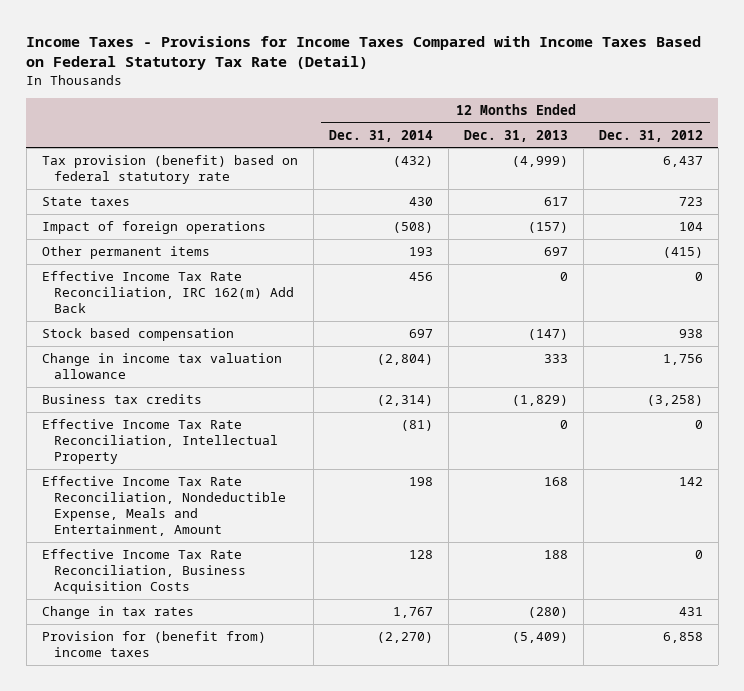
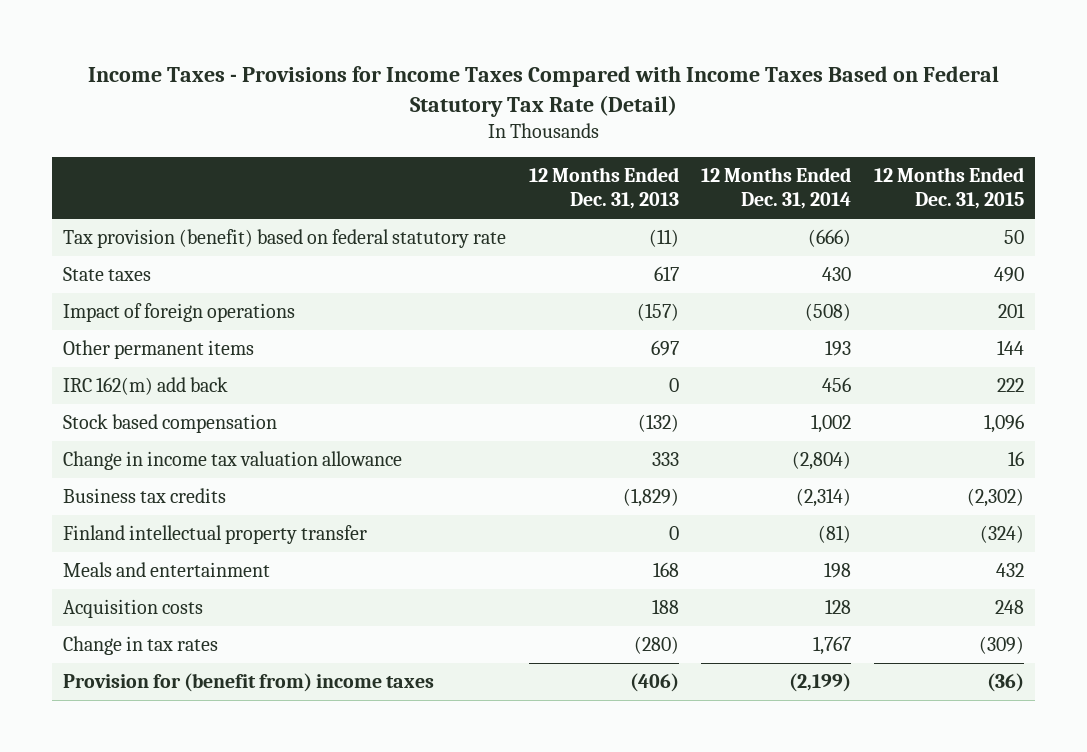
[598,129,703,142] Dec. 31, 2012 -> none
none -> [874,167,1025,210] 12 Months Ended Dec. 31, 2015
[392,156,433,168] (432) -> [808,229,852,248] (666)
[511,156,568,168] (4,999) -> [648,229,679,248] (11)
[41,271,295,314] Effective Income Tax Rate Reconciliation, IRC 162(m) Add Back -> [63,377,229,396] IRC 162(m) add back
[408,329,433,339] 697 -> [811,414,852,434] 1,002
[527,329,568,341] (147) -> [637,414,679,433] (132)
[41,419,279,465] Effective Income Tax Rate Reconciliation, Intellectual Property -> [63,525,368,545] Finland intellectual property transfer
[41,476,287,537] Effective Income Tax Rate Reconciliation, Nondeductible Expense, Meals and Entertainment, Amount -> [63,562,271,578] Meals and entertainment
[41,549,247,595] Effective Income Tax Rate Reconciliation, Business Acquisition Costs -> [63,599,204,619] Acquisition costs
[376,632,433,644] (2,270) -> [789,673,852,693] (2,199)
[511,632,568,644] (5,409) -> [629,673,679,693] (406)

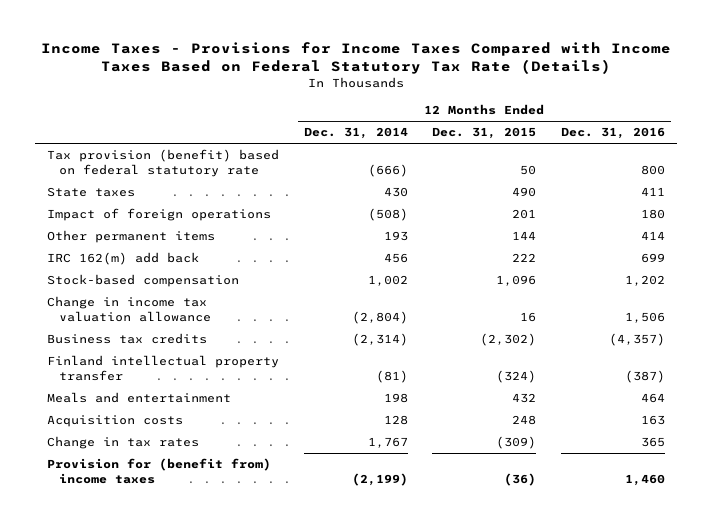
[87,66,999,118] Income Taxes - Provisions for Income Taxes Compared with Income Taxes Based on Federal Statutory Tax Rate (Detail) -> [40,42,671,75] Income Taxes - Provisions for Income Taxes Compared with Income Taxes Based on Federal Statutory Tax Rate (Details)
[528,167,679,210] 12 Months Ended Dec. 31, 2013 -> none
none -> [560,127,665,140] Dec. 31, 2016
[63,414,278,434] Stock based compensation -> [47,274,240,288] Stock-based compensation

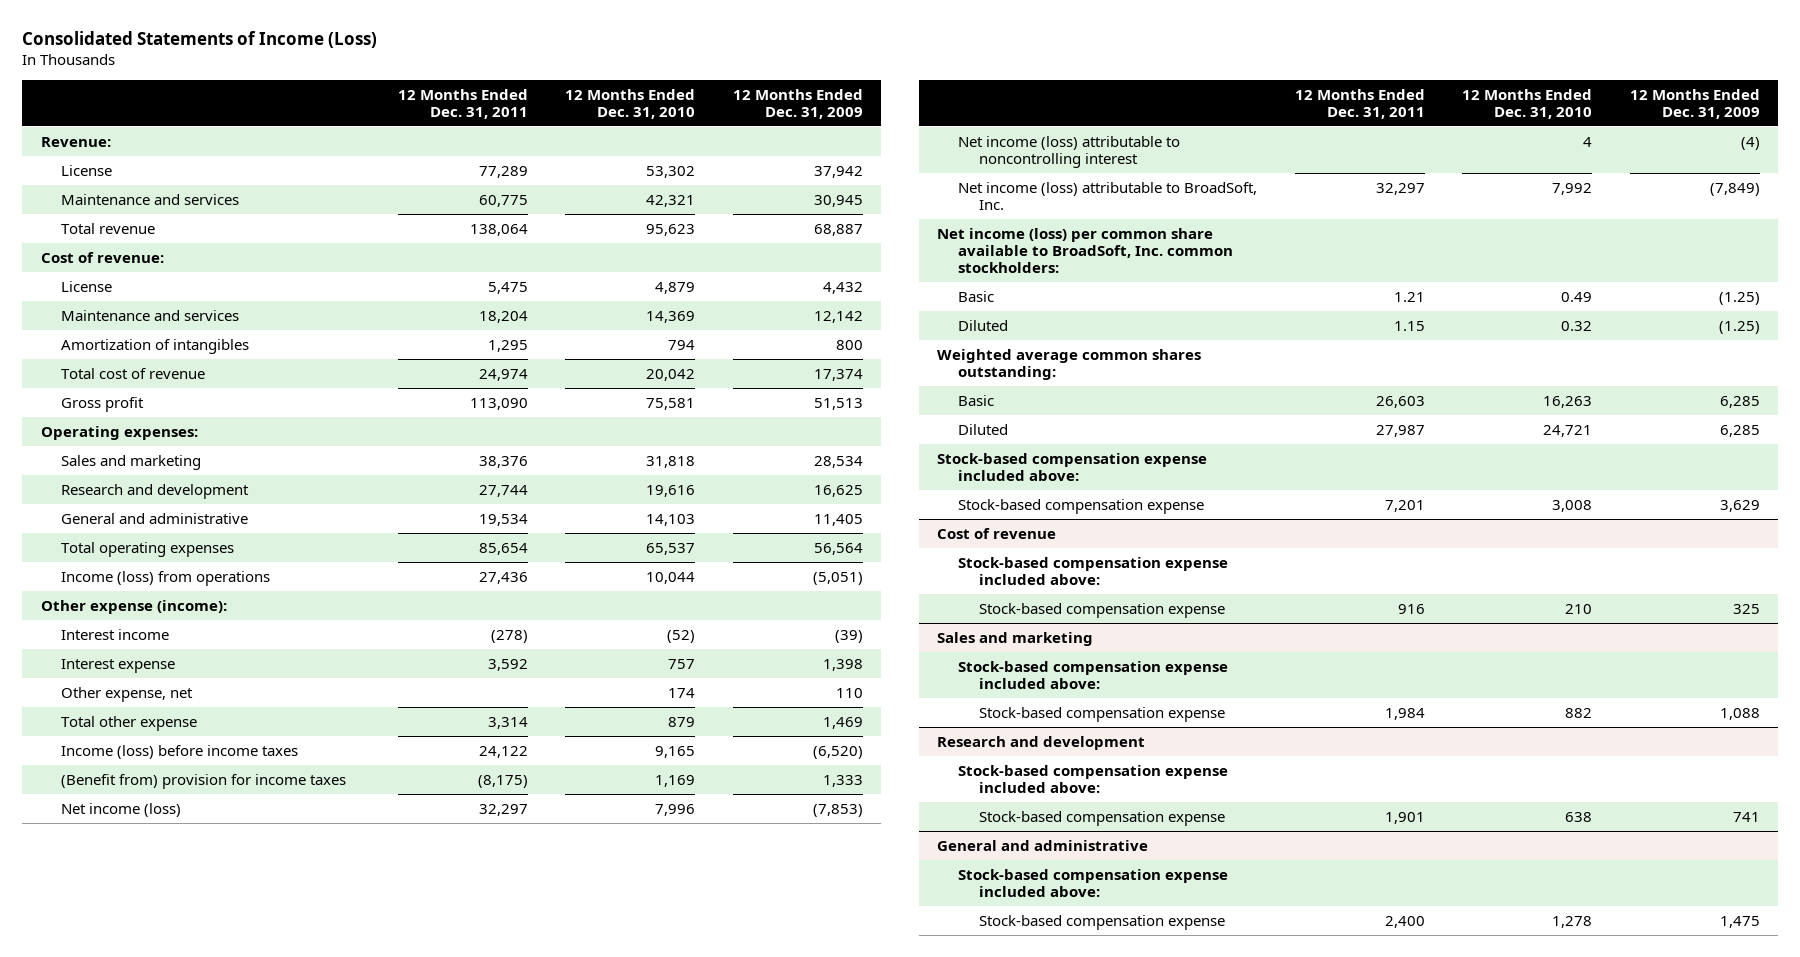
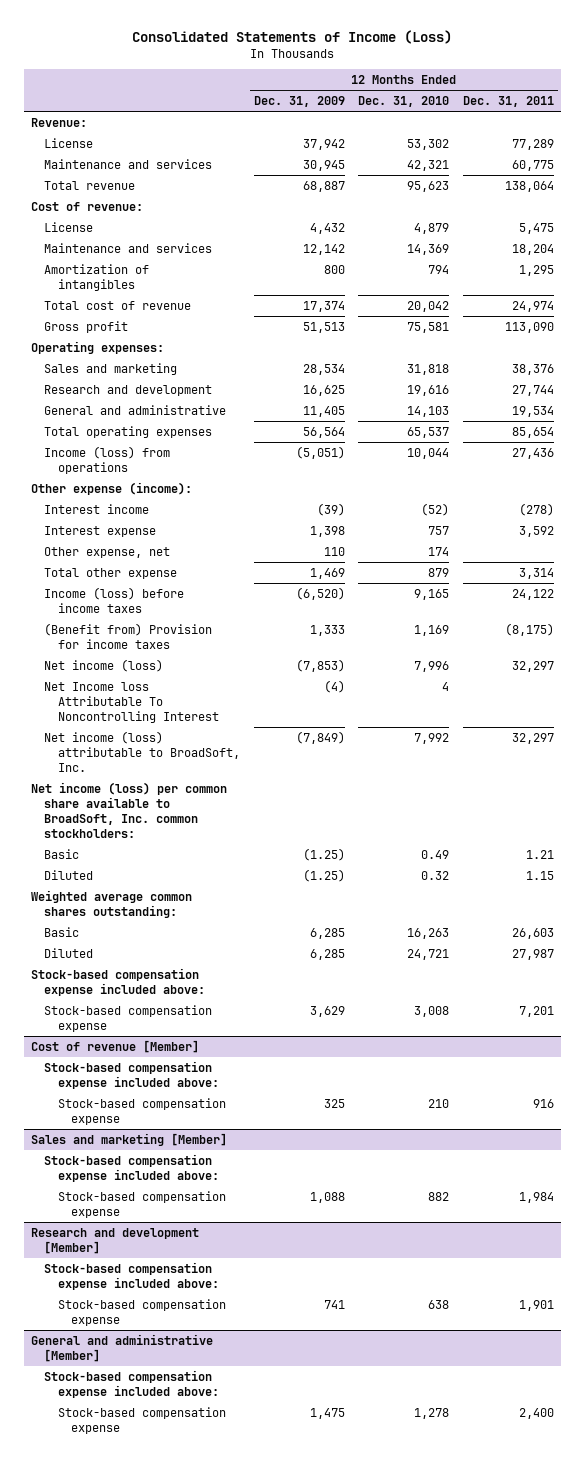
[61,773,347,789] (Benefit from) provision for income taxes -> [44,622,213,649] (Benefit from) Provision for income taxes
[958,135,1181,168] Net income (loss) attributable to noncontrolling interest -> [44,681,219,724] Net Income loss Attributable To Noncontrolling Interest
[937,527,1057,539] Cost of revenue -> [30,1039,199,1053] Cost of revenue [Member]
[937,631,1094,646] Sales and marketing -> [30,1132,227,1146] Sales and marketing [Member]
[937,735,1146,750] Research and development -> [30,1227,199,1254] Research and development [Member]
[937,839,1149,851] General and administrative -> [30,1333,213,1362] General and administrative [Member]

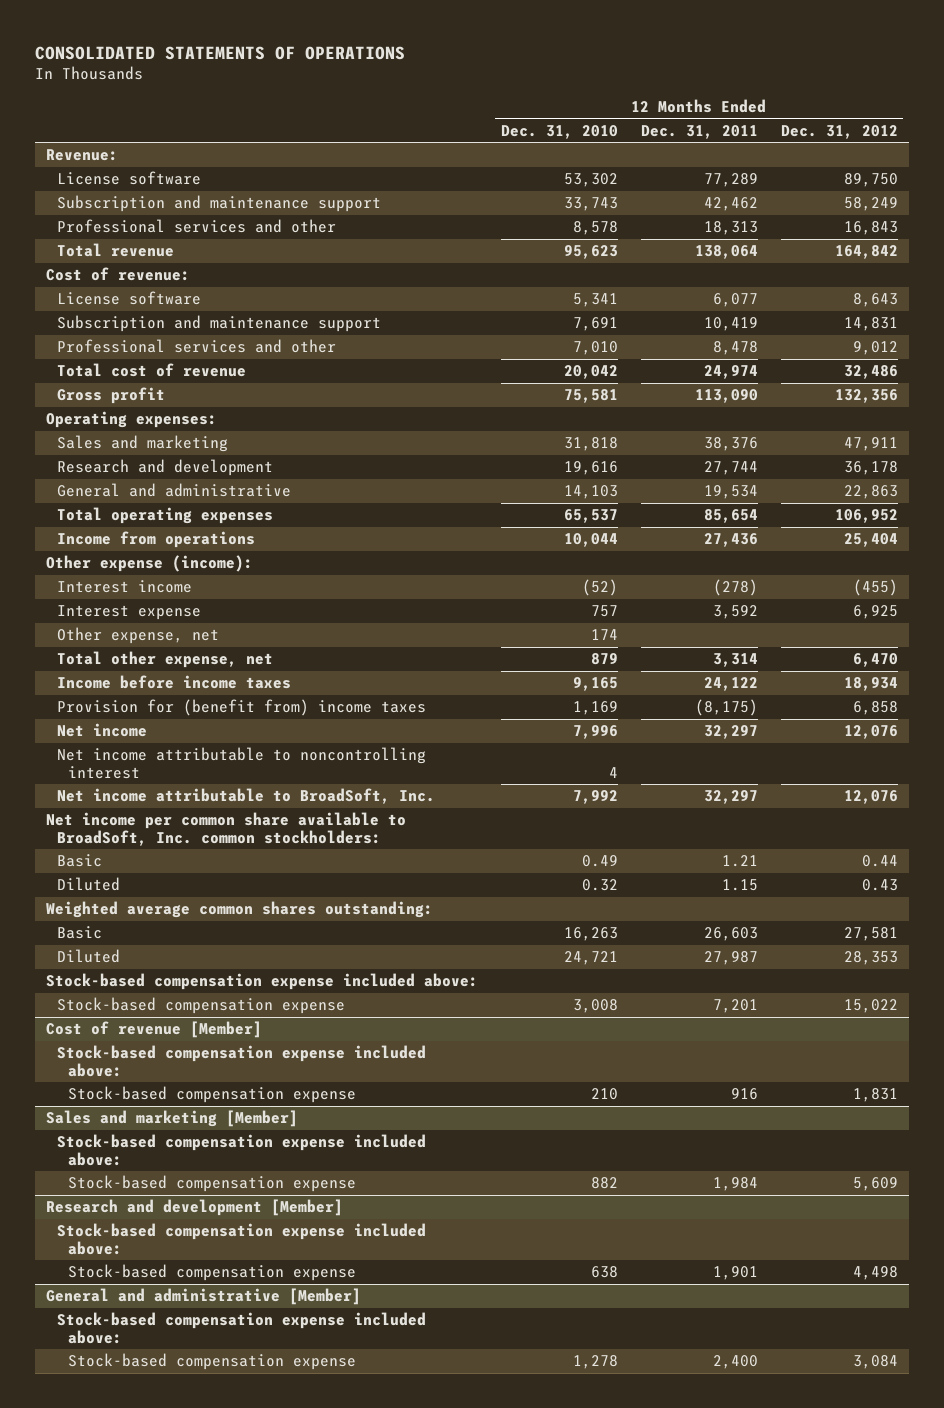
[132,29,453,44] Consolidated Statements of Income (Loss) -> [34,45,405,60] CONSOLIDATED STATEMENTS OF OPERATIONS
[253,96,345,108] Dec. 31, 2009 -> none
none -> [780,124,898,139] Dec. 31, 2012
[44,158,213,169] Maintenance and services -> none
[44,137,94,148] License -> [56,171,201,186] License software
none -> [56,195,381,213] Subscription and maintenance support
none -> [56,219,336,234] Professional services and other
[44,242,213,253] Maintenance and services -> none
[44,263,150,291] Amortization of intangibles -> none
[44,221,94,232] License -> [56,291,201,306] License software
[414,222,450,234] 4,879 -> [572,293,618,308] 5,341
[519,222,555,234] 5,475 -> [712,293,758,308] 6,077
none -> [56,315,381,333] Subscription and maintenance support
none -> [56,339,336,354] Professional services and other
[44,445,171,474] Income (loss) from operations -> [56,531,255,549] Income from operations
[44,567,178,579] Total other expense -> [56,651,273,669] Total other expense, net
[44,586,185,613] Income (loss) before income taxes -> [56,675,291,690] Income before income taxes
[44,622,213,649] (Benefit from) Provision for income taxes -> [56,699,426,717] Provision for (benefit from) income taxes
[44,658,164,672] Net income (loss) -> [56,723,147,738] Net income
[44,681,219,724] Net Income loss Attributable To Noncontrolling Interest -> [56,747,426,780] Net income attributable to noncontrolling interest
[44,730,240,773] Net income (loss) attributable to BroadSoft, Inc. -> [56,788,435,805] Net income attributable to BroadSoft, Inc.
[30,781,227,839] Net income (loss) per common share available to BroadSoft, Inc. common stockholders: -> [46,812,407,847] Net income per common share available to BroadSoft, Inc. common stockholders:

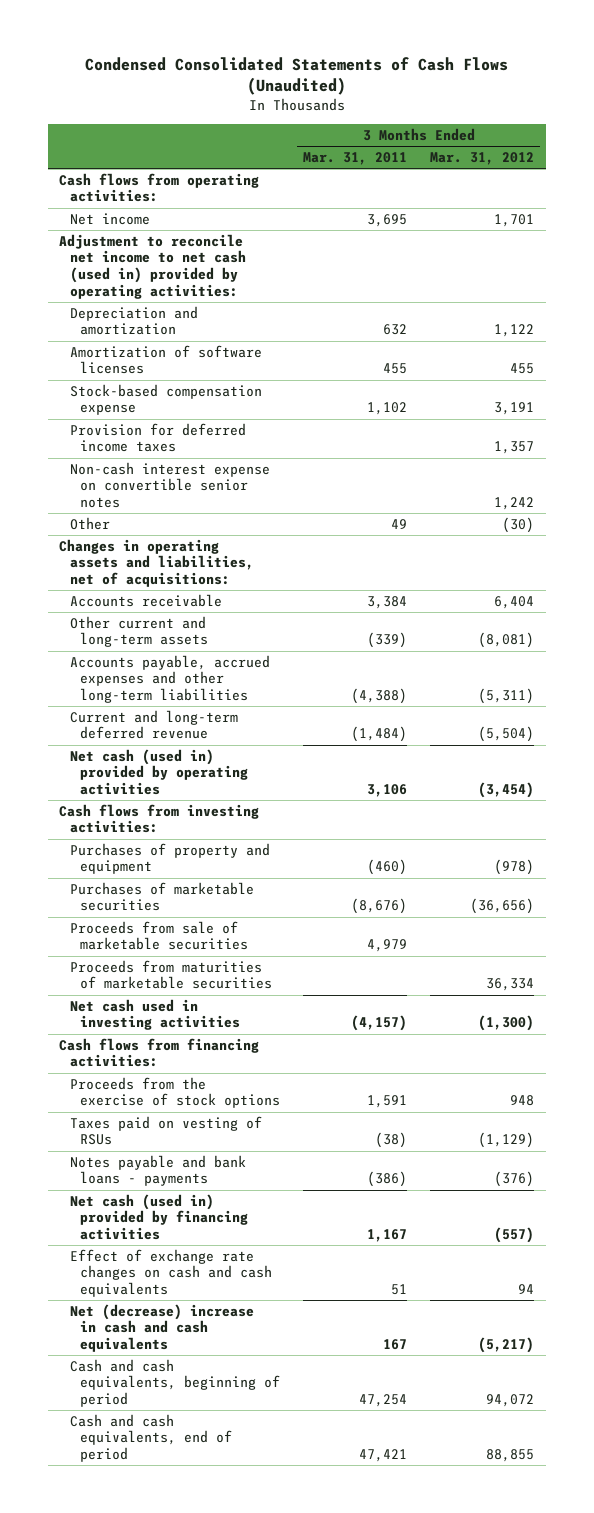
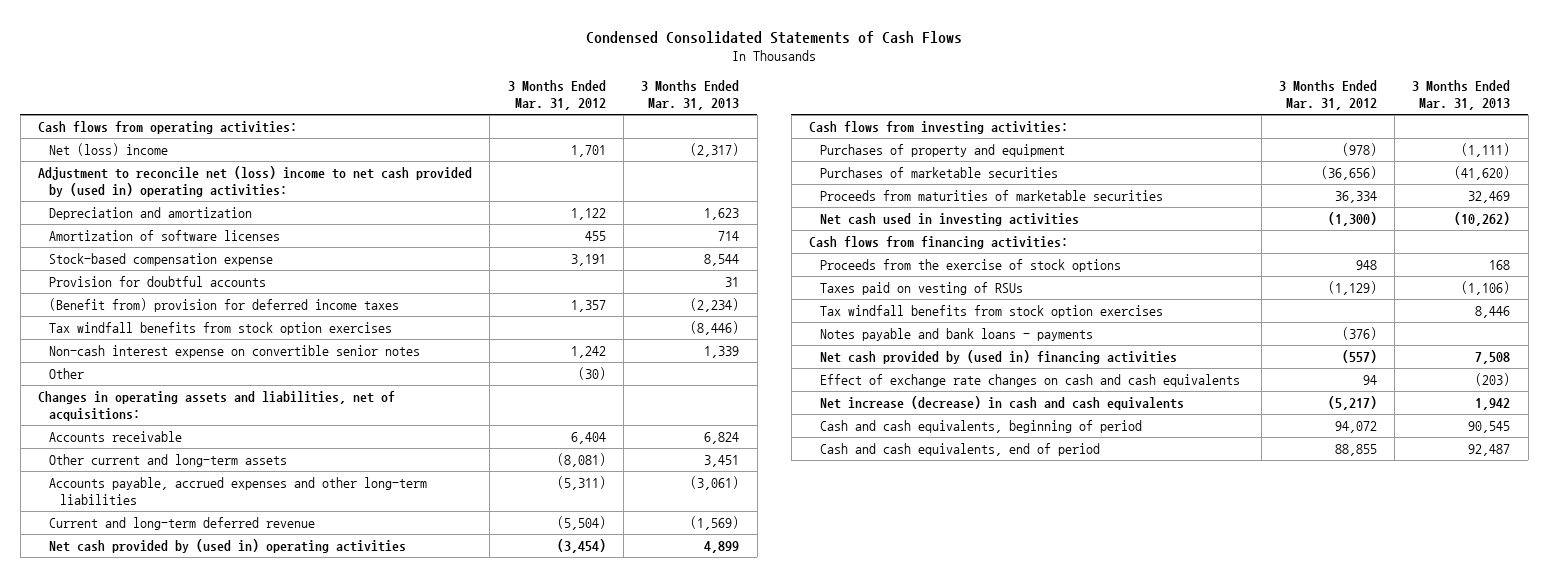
[84,56,508,96] Condensed Consolidated Statements of Cash Flows (Unaudited) -> [586,30,963,44] Condensed Consolidated Statements of Cash Flows
[303,151,408,165] Mar. 31, 2011 -> none
none -> [641,79,740,111] 3 Months Ended Mar. 31, 2013
[69,212,150,225] Net income -> [49,142,169,156] Net (loss) income
[59,233,246,299] Adjustment to reconcile net income to net cash (used in) provided by operating activities: -> [38,165,473,198] Adjustment to reconcile net (loss) income to net cash provided by (used in) operating activities:
none -> [49,275,267,287] Provision for doubtful accounts
[69,422,246,453] Provision for deferred income taxes -> [49,297,400,312] (Benefit from) provision for deferred income taxes
none -> [49,321,393,335] Tax windfall benefits from stock option exercises
[69,748,249,796] Net cash (used in) provided by operating activities -> [49,538,407,553] Net cash provided by (used in) operating activities
[69,920,249,951] Proceeds from sale of marketable securities -> none
none -> [820,304,1164,318] Tax windfall benefits from stock option exercises
[69,1193,249,1241] Net cash (used in) provided by financing activities -> [820,349,1178,364] Net cash provided by (used in) financing activities
[69,1303,254,1353] Net (decrease) increase in cash and cash equivalents -> [820,395,1185,410] Net increase (decrease) in cash and cash equivalents

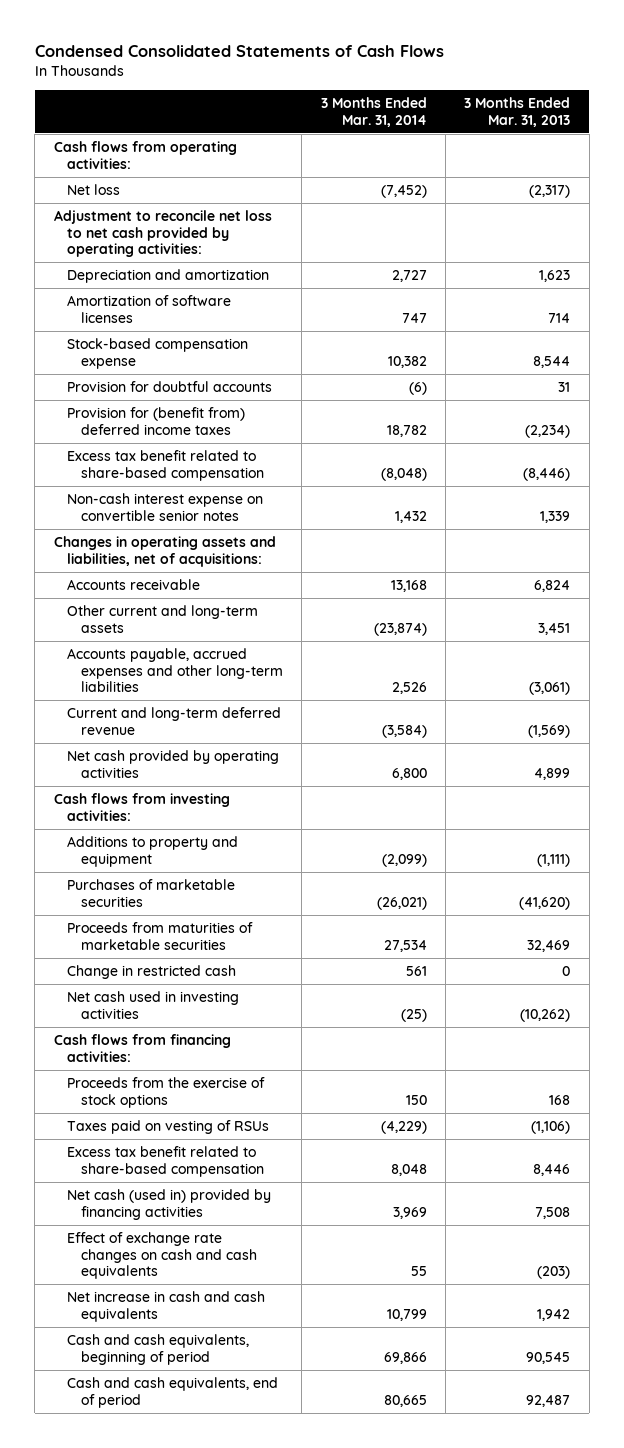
[507,79,606,111] 3 Months Ended Mar. 31, 2012 -> none
none -> [320,97,427,127] 3 Months Ended Mar. 31, 2014
[49,142,169,156] Net (loss) income -> [67,184,121,196] Net loss
[38,165,473,198] Adjustment to reconcile net (loss) income to net cash provided by (used in) operating activities: -> [53,210,272,258] Adjustment to reconcile net loss to net cash provided by operating activities:
[49,297,400,312] (Benefit from) provision for deferred income taxes -> [67,407,246,435] Provision for (benefit from) deferred income taxes
[49,321,393,335] Tax windfall benefits from stock option exercises -> [67,450,264,481] Excess tax benefit related to share-based compensation
[49,367,85,379] Other -> none
[49,538,407,553] Net cash provided by (used in) operating activities -> [67,750,280,778] Net cash provided by operating activities
[820,143,1066,157] Purchases of property and equipment -> [67,836,239,867] Additions to property and equipment
none -> [67,965,237,980] Change in restricted cash
[820,327,1094,341] Notes payable and bank loans - payments -> none
[820,304,1164,318] Tax windfall benefits from stock option exercises -> [67,1146,264,1177] Excess tax benefit related to share-based compensation
[820,349,1178,364] Net cash provided by (used in) financing activities -> [67,1189,272,1220] Net cash (used in) provided by financing activities
[820,395,1185,410] Net increase (decrease) in cash and cash equivalents -> [67,1291,266,1322] Net increase in cash and cash equivalents

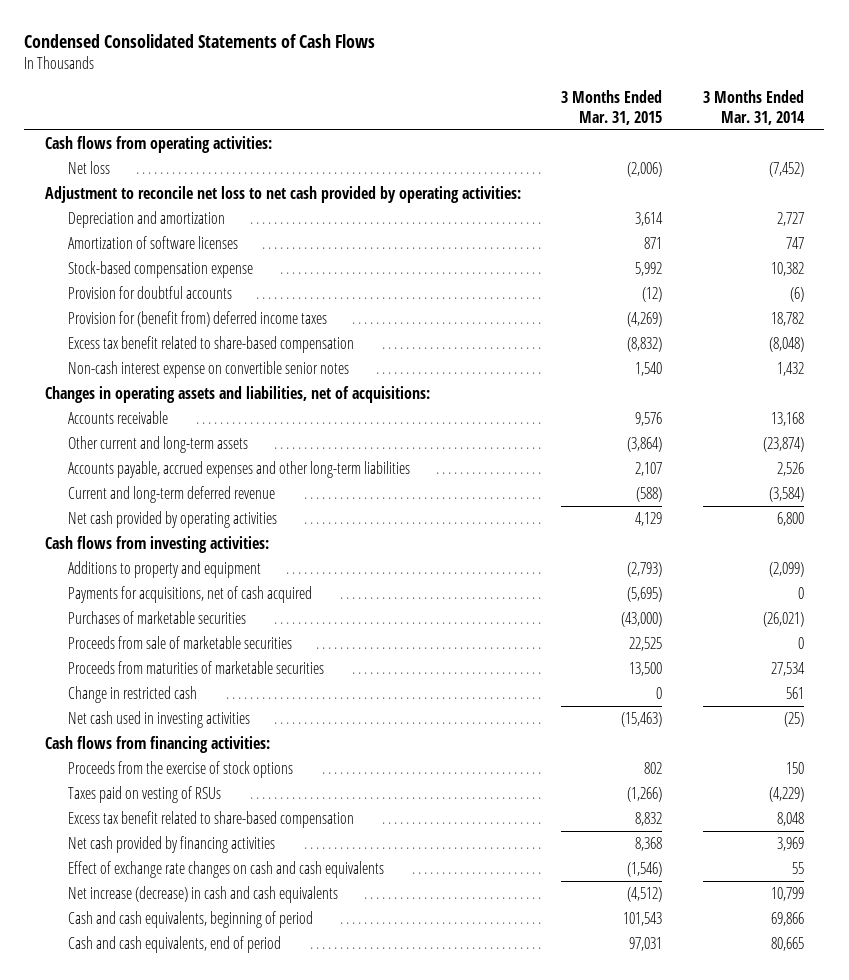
[464,97,571,127] 3 Months Ended Mar. 31, 2013 -> none
none -> [561,89,663,125] 3 Months Ended Mar. 31, 2015
none -> [67,586,312,604] Payments for acquisitions, net of cash acquired
none -> [67,636,292,650] Proceeds from sale of marketable securities
[67,1189,272,1220] Net cash (used in) provided by financing activities -> [67,836,275,854] Net cash provided by financing activities
[67,1291,266,1322] Net increase in cash and cash equivalents -> [67,886,338,904] Net increase (decrease) in cash and cash equivalents

